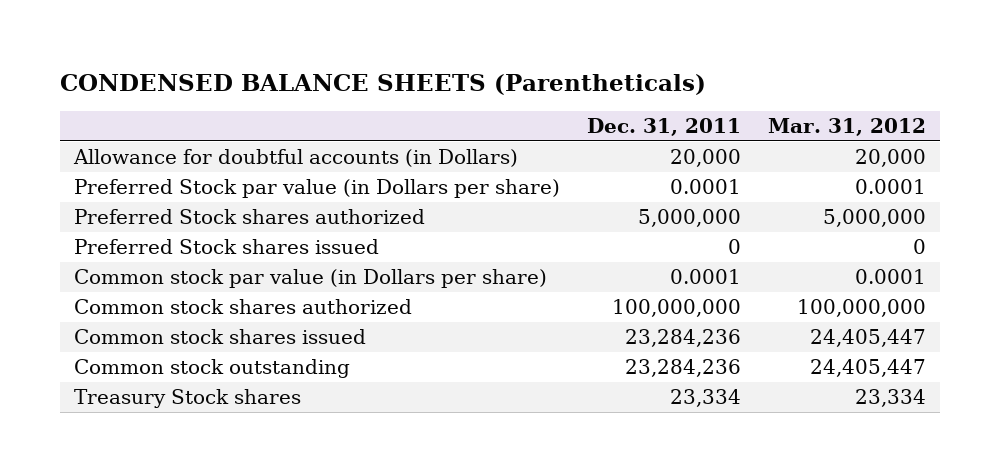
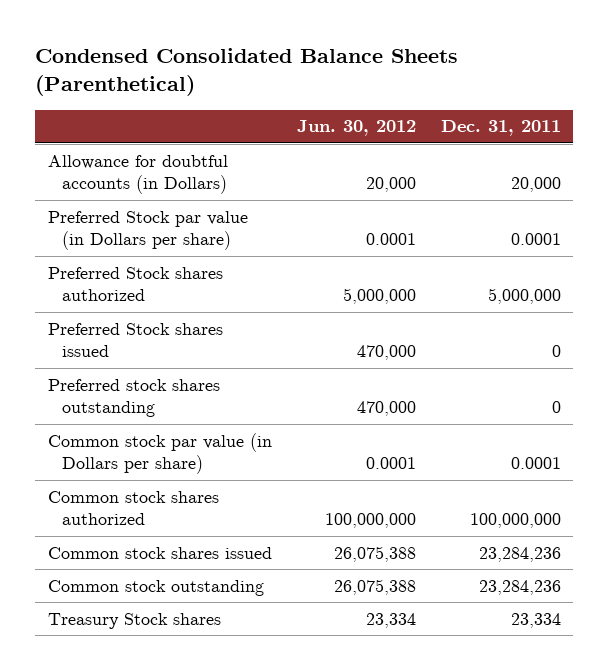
[59,73,706,95] CONDENSED BALANCE SHEETS (Parentheticals) -> [35,48,459,97] Condensed Consolidated Balance Sheets (Parenthetical)
[767,117,926,136] Mar. 31, 2012 -> none
none -> [296,120,416,137] Jun. 30, 2012
none -> [47,378,220,418] Preferred stock shares outstanding

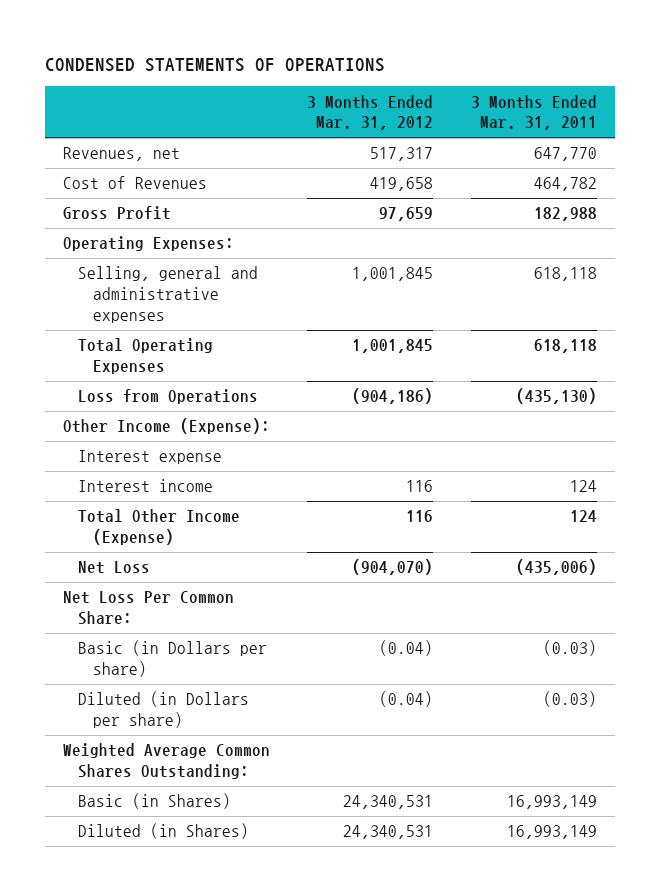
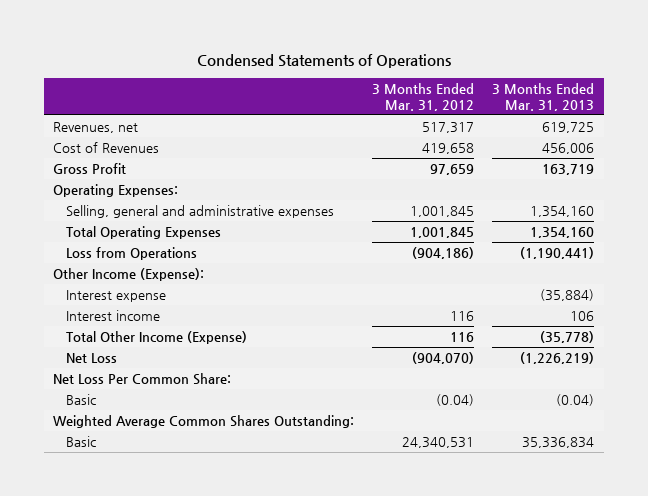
[44,58,385,73] CONDENSED STATEMENTS OF OPERATIONS -> [196,53,451,68] Condensed Statements of Operations
[470,94,597,131] 3 Months Ended Mar. 31, 2011 -> none
none -> [492,82,595,112] 3 Months Ended Mar. 31, 2013
[77,691,249,729] Diluted (in Dollars per share) -> none
[77,640,267,678] Basic (in Dollars per share) -> [66,393,97,405] Basic
[77,823,249,840] Diluted (in Shares) -> none
[77,793,231,810] Basic (in Shares) -> [66,435,97,447] Basic

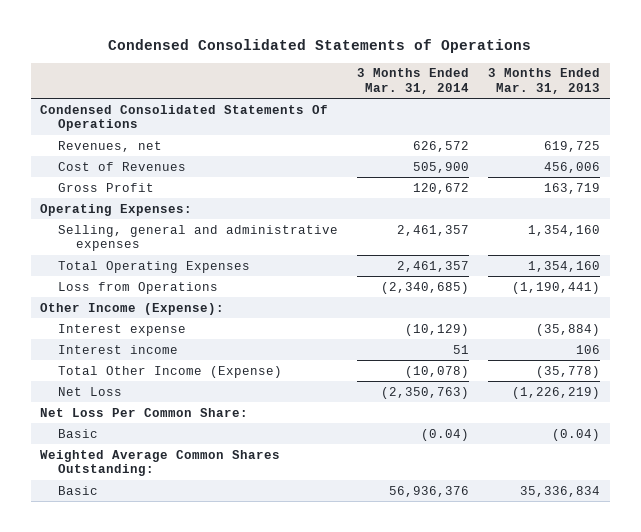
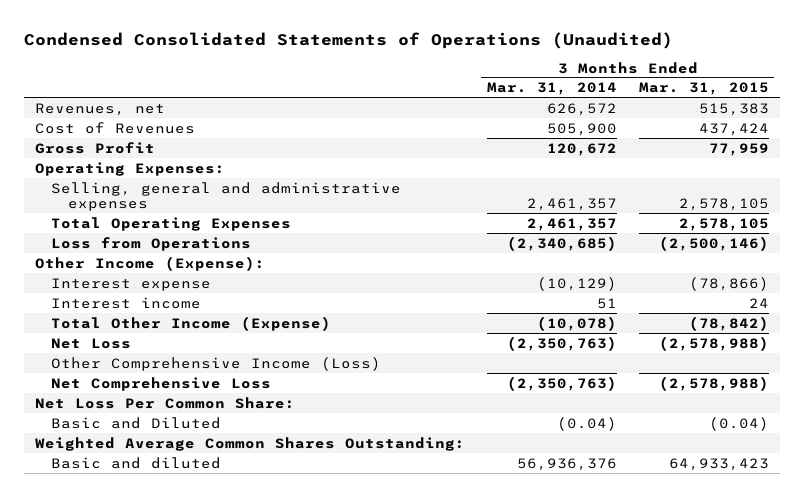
[108,39,532,54] Condensed Consolidated Statements of Operations -> [24,31,674,49] Condensed Consolidated Statements of Operations (Unaudited)
[488,68,601,95] 3 Months Ended Mar. 31, 2013 -> none
none -> [638,82,769,96] Mar. 31, 2015
[40,104,329,132] Condensed Consolidated Statements Of Operations -> none
none -> [51,356,382,371] Other Comprehensive Income (Loss)
none -> [51,376,272,391] Net Comprehensive Loss
[58,428,99,438] Basic -> none
none -> [51,416,222,429] Basic and Diluted
[58,485,99,495] Basic -> [51,456,222,469] Basic and diluted

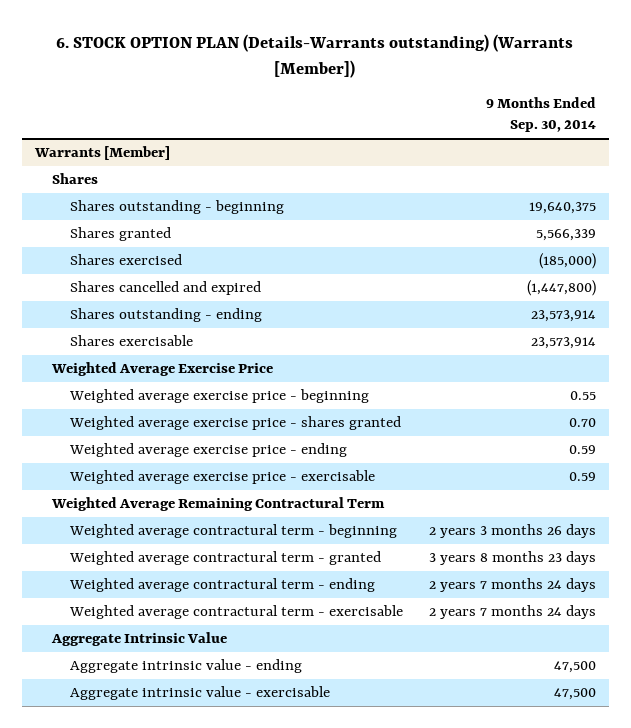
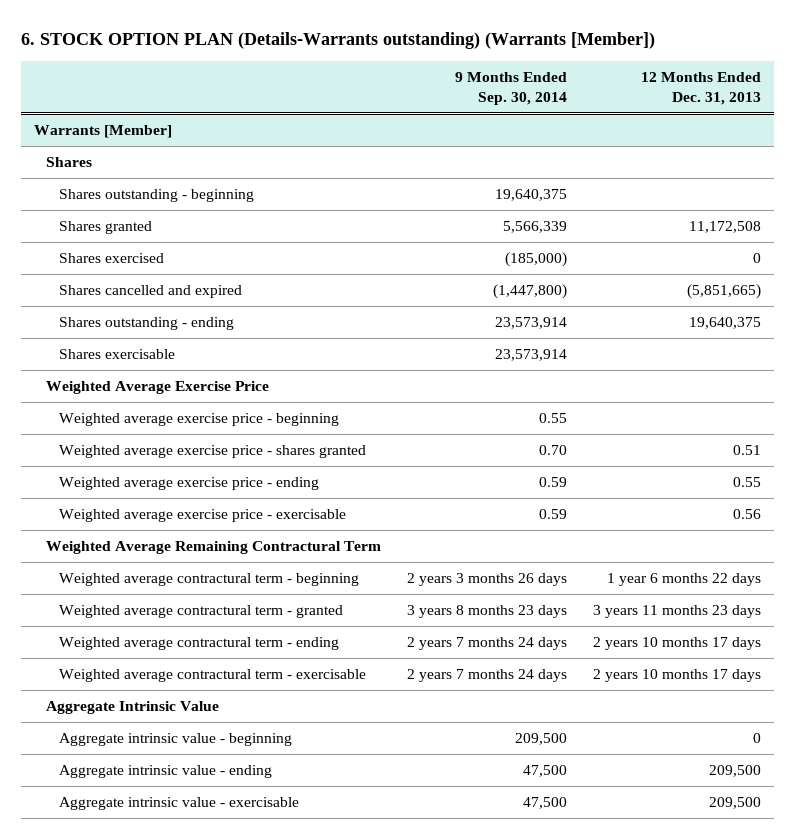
none -> [641,71,762,106] 12 Months Ended Dec. 31, 2013
none -> [59,732,293,746] Aggregate intrinsic value - beginning

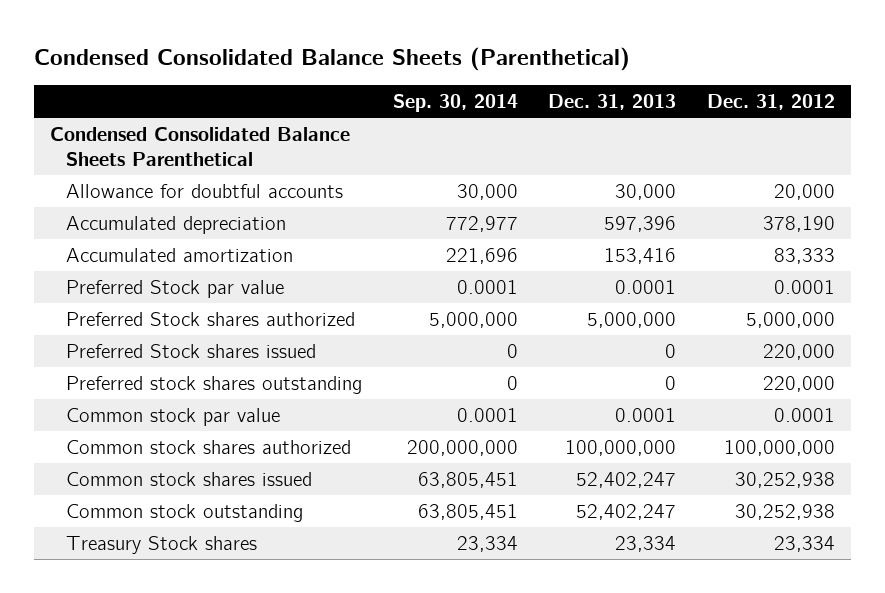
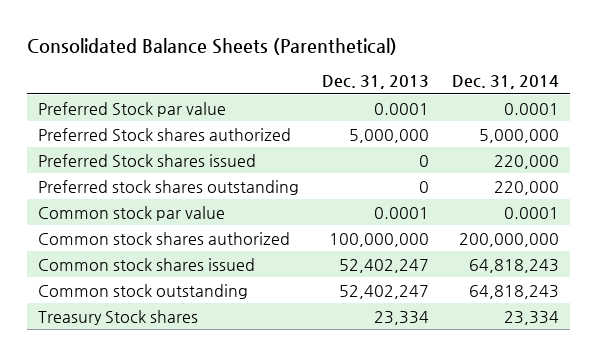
[34,47,631,72] Condensed Consolidated Balance Sheets (Parenthetical) -> [27,37,398,55] Consolidated Balance Sheets (Parenthetical)
[392,94,518,113] Sep. 30, 2014 -> none
[707,94,836,111] Dec. 31, 2012 -> none
none -> [451,75,559,90] Dec. 31, 2014
[49,126,350,167] Condensed Consolidated Balance Sheets Parenthetical -> none
[65,183,343,198] Allowance for doubtful accounts -> none
[65,215,286,234] Accumulated depreciation -> none
[65,247,293,262] Accumulated amortization -> none

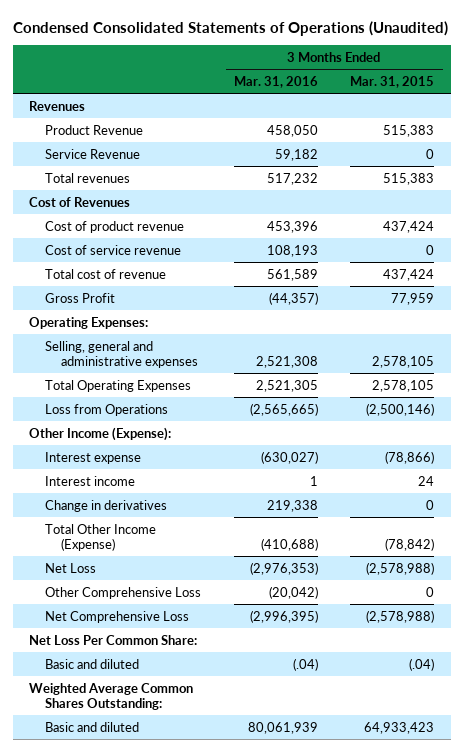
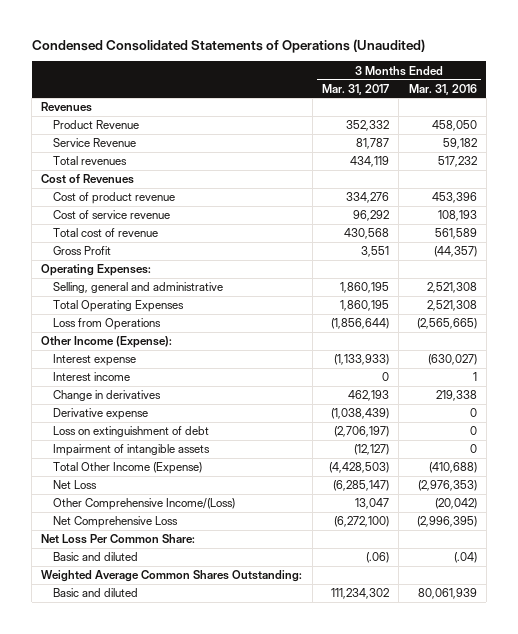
[350,75,435,88] Mar. 31, 2015 -> none
none -> [321,83,389,95] Mar. 31, 2017
[44,340,198,368] Selling, general and administrative expenses -> [52,282,223,294] Selling, general and administrative
[255,379,318,392] 2,521,305 -> [426,300,477,312] 2,521,308
none -> [52,408,148,421] Derivative expense
none -> [52,426,209,438] Loss on extinguishment of debt
none -> [52,444,210,457] Impairment of intangible assets
[44,586,201,599] Other Comprehensive Loss -> [52,498,235,511] Other Comprehensive Income/(Loss)

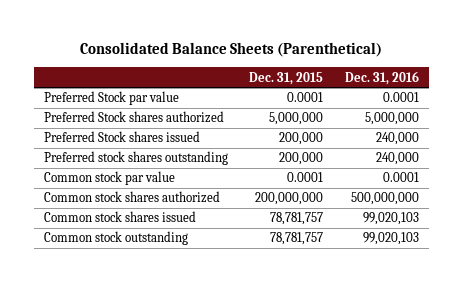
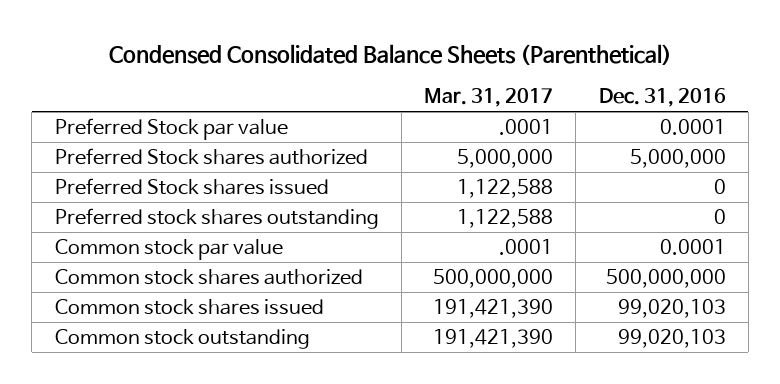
[80,42,383,58] Consolidated Balance Sheets (Parenthetical) -> [109,43,673,65] Condensed Consolidated Balance Sheets (Parenthetical)
[249,71,324,85] Dec. 31, 2015 -> none
none -> [424,88,554,108] Mar. 31, 2017
[375,132,419,146] 240,000 -> [713,178,726,194] 0
[375,152,419,166] 240,000 -> [713,208,726,224] 0

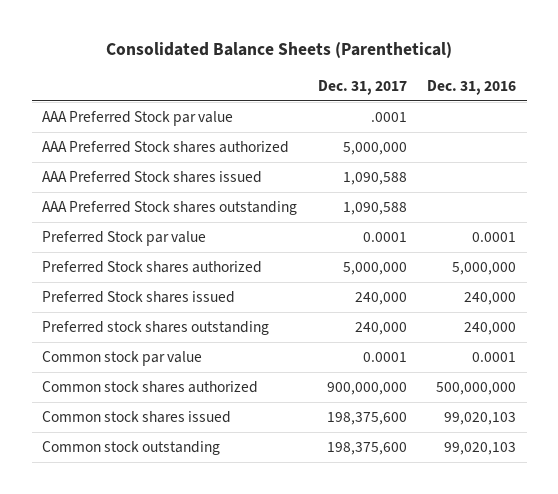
[109,43,673,65] Condensed Consolidated Balance Sheets (Parenthetical) -> [106,42,453,59] Consolidated Balance Sheets (Parenthetical)
[424,88,554,108] Mar. 31, 2017 -> none
none -> [317,79,407,95] Dec. 31, 2017
none -> [41,111,233,127] AAA Preferred Stock par value
none -> [41,141,289,154] AAA Preferred Stock shares authorized
none -> [41,171,262,184] AAA Preferred Stock shares issued
none -> [41,201,297,216] AAA Preferred Stock shares outstanding
[713,178,726,194] 0 -> [464,292,517,306] 240,000
[713,208,726,224] 0 -> [464,322,517,336] 240,000

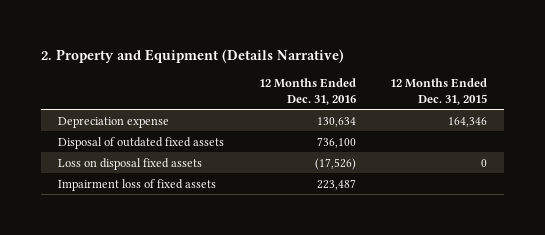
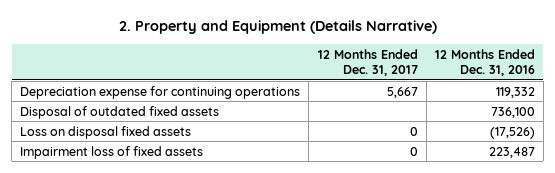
[390,78,488,105] 12 Months Ended Dec. 31, 2015 -> none
none -> [317,48,418,77] 12 Months Ended Dec. 31, 2017
[58,116,170,128] Depreciation expense -> none
none -> [20,85,301,99] Depreciation expense for continuing operations

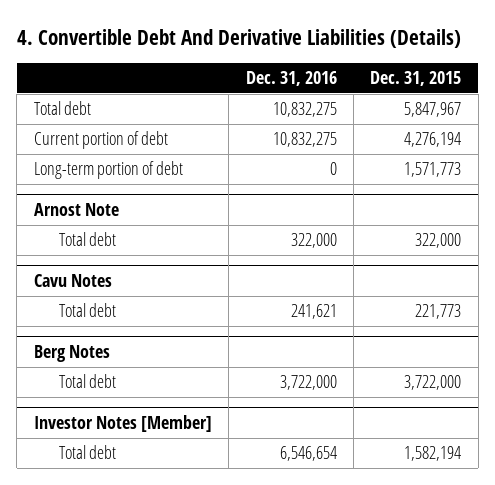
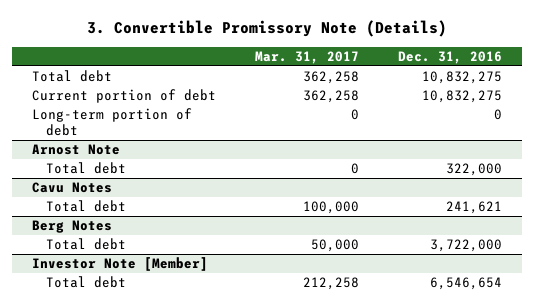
[16,28,461,48] 4. Convertible Debt And Derivative Liabilities (Details) -> [87,20,448,38] 3. Convertible Promissory Note (Details)
[370,71,462,87] Dec. 31, 2015 -> none
none -> [255,50,360,64] Mar. 31, 2017
[33,415,212,433] Investor Notes [Member] -> [31,257,208,272] Investor Note [Member]

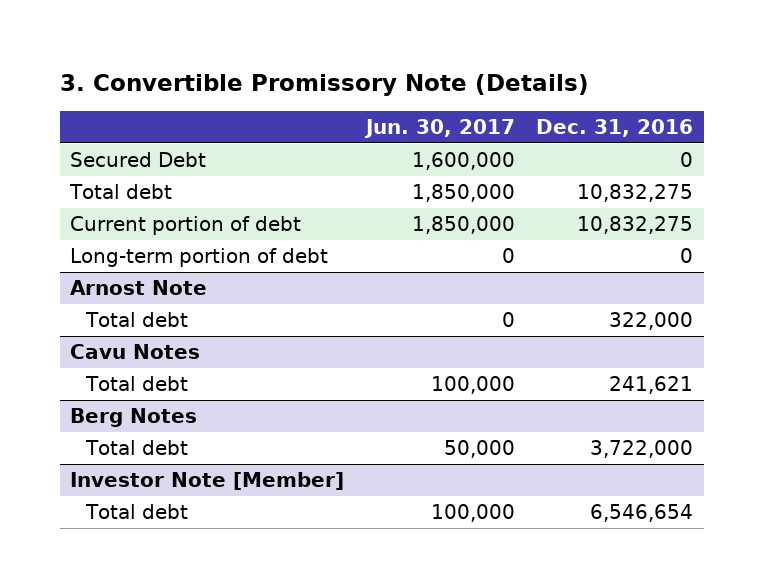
[255,50,360,64] Mar. 31, 2017 -> none
none -> [363,118,515,138] Jun. 30, 2017
none -> [70,152,207,168] Secured Debt

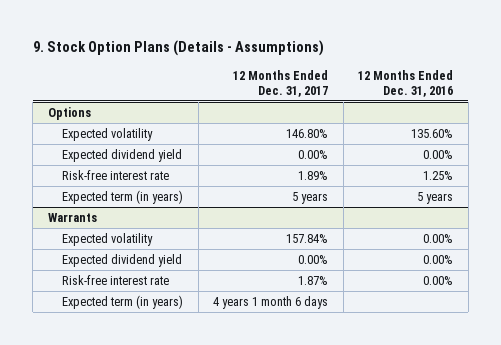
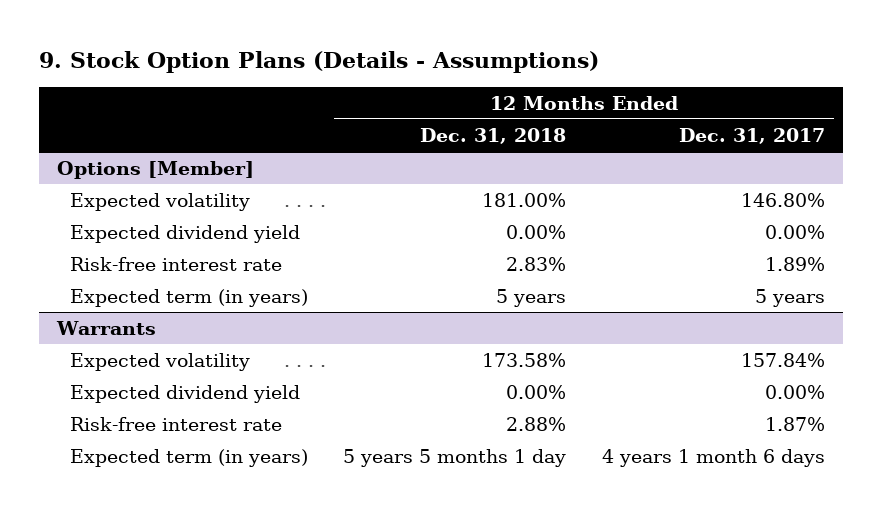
[358,69,454,97] 12 Months Ended Dec. 31, 2016 -> none
none -> [420,127,567,144] Dec. 31, 2018
[47,106,91,120] Options -> [56,160,254,179] Options [Member]

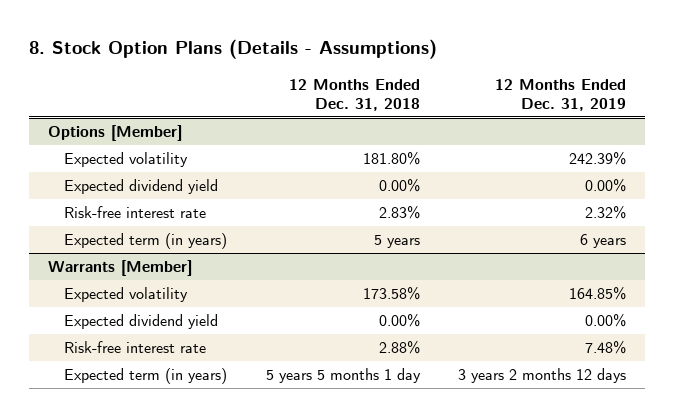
[38,50,599,73] 9. Stock Option Plans (Details - Assumptions) -> [29,39,438,60] 8. Stock Option Plans (Details - Assumptions)
[678,127,825,144] Dec. 31, 2017 -> none
none -> [495,78,627,111] 12 Months Ended Dec. 31, 2019
[482,192,567,207] 181.00% -> [362,151,420,166] 181.80%
[55,320,156,335] Warrants -> [48,260,193,277] Warrants [Member]

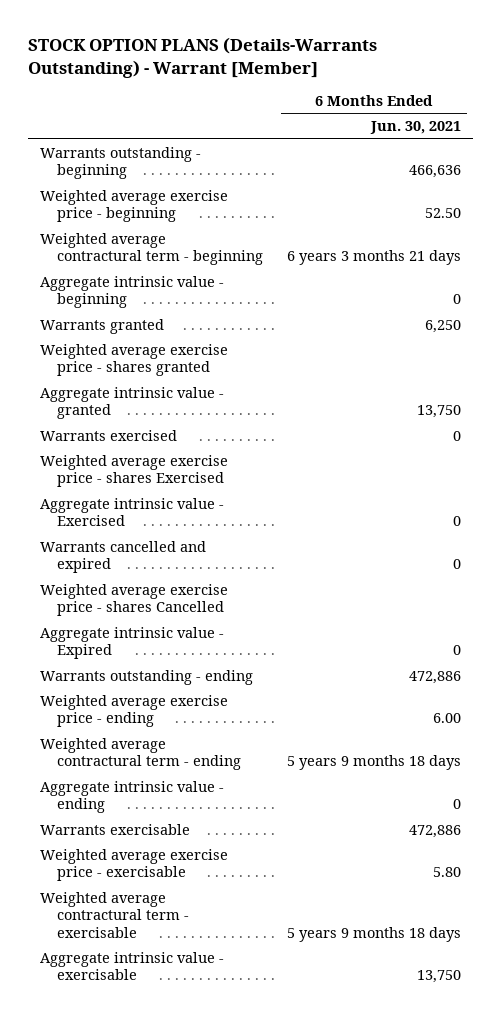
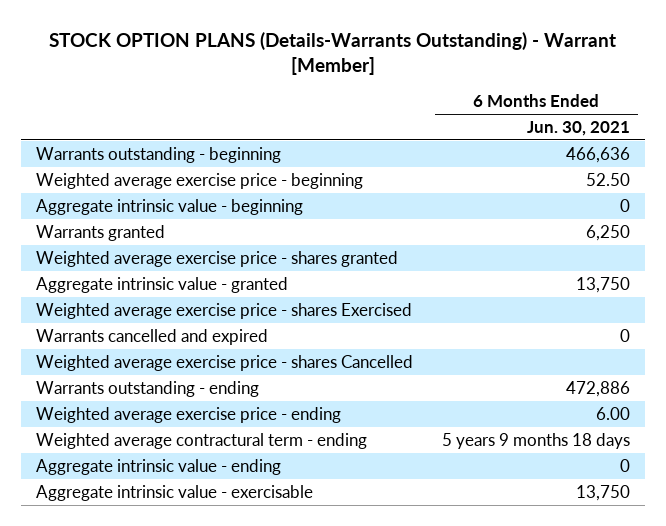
[39,232,264,266] Weighted average contractural term - beginning -> none
[39,429,177,441] Warrants exercised -> none
[39,497,224,527] Aggregate intrinsic value - Exercised -> none
[39,626,224,660] Aggregate intrinsic value - Expired -> none
[39,823,190,835] Warrants exercisable -> none
[39,848,228,882] Weighted average exercise price - exercisable -> none
[39,891,190,939] Weighted average contractural term - exercisable -> none

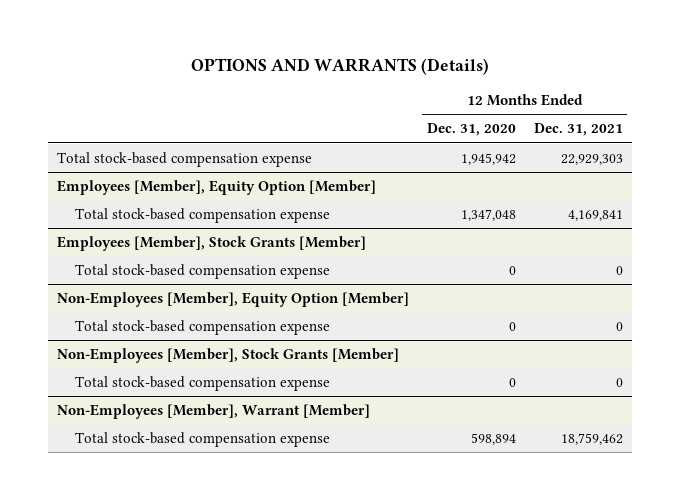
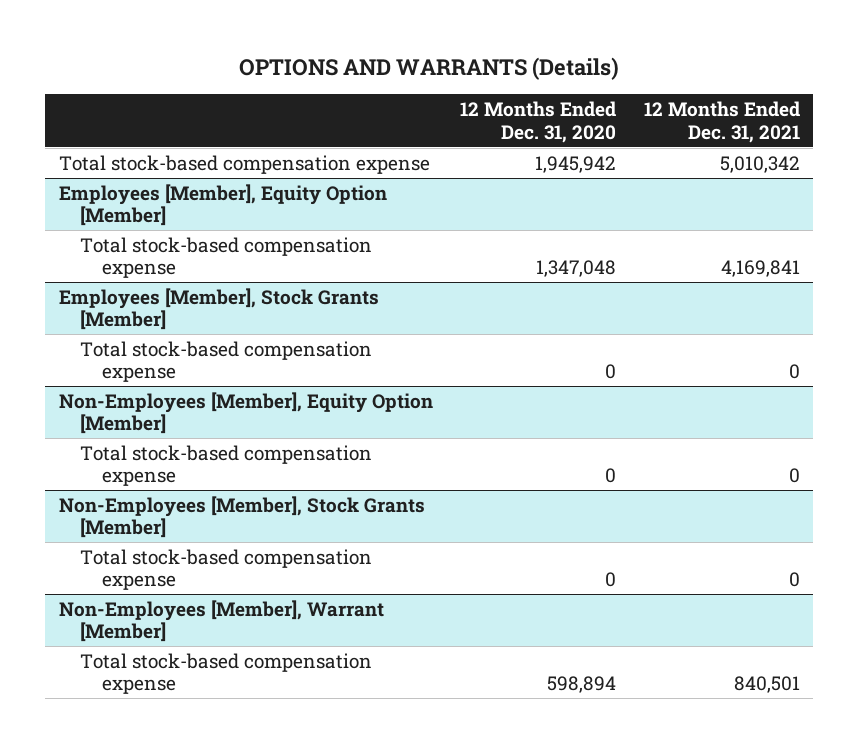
[560,153,623,165] 22,929,303 -> [719,155,800,173] 5,010,342
[560,432,623,445] 18,759,462 -> [733,676,800,694] 840,501

